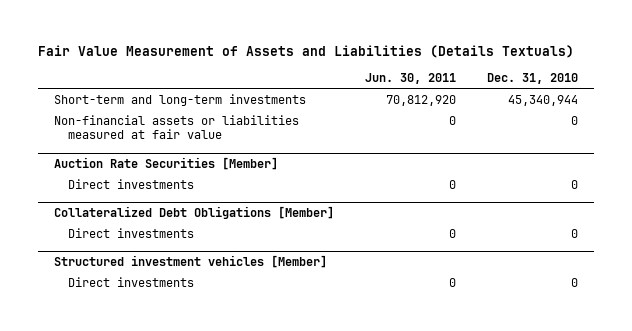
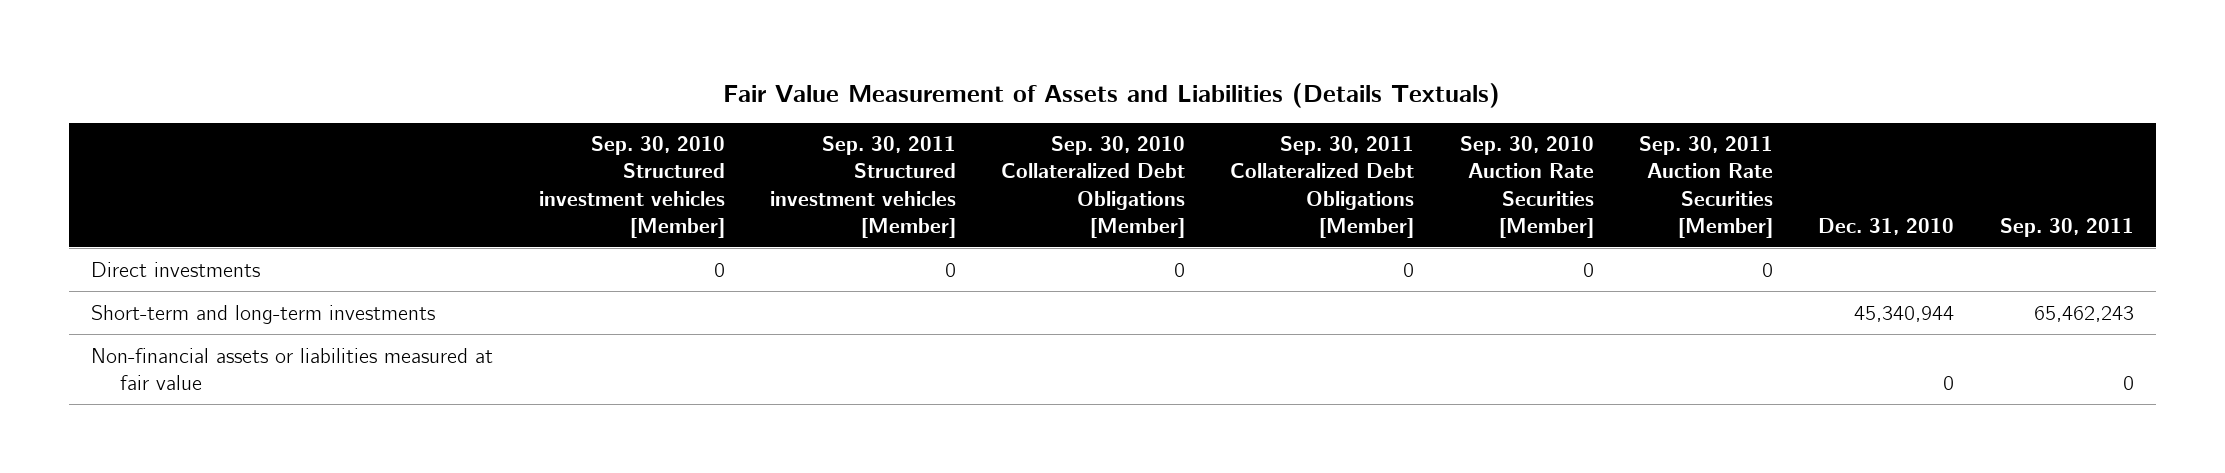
[365,72,457,84] Jun. 30, 2011 -> none
none -> [538,136,725,238] Sep. 30, 2010 Structured investment vehicles [Member]
none -> [769,136,956,238] Sep. 30, 2011 Structured investment vehicles [Member]
none -> [1001,136,1186,238] Sep. 30, 2010 Collateralized Debt Obligations [Member]
none -> [1230,136,1415,238] Sep. 30, 2011 Collateralized Debt Obligations [Member]
none -> [1459,136,1594,238] Sep. 30, 2010 Auction Rate Securities [Member]
none -> [1639,136,1774,238] Sep. 30, 2011 Auction Rate Securities [Member]
none -> [1999,217,2134,237] Sep. 30, 2011
none -> [91,261,261,277] Direct investments
[53,156,278,170] Auction Rate Securities [Member] -> none
[67,178,194,189] Direct investments -> none
[53,205,334,219] Collateralized Debt Obligations [Member] -> none
[67,227,194,238] Direct investments -> none
[53,254,327,268] Structured investment vehicles [Member] -> none
[67,276,194,287] Direct investments -> none

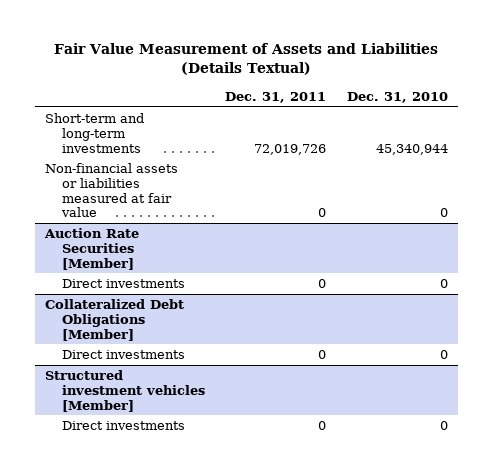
[723,82,1501,108] Fair Value Measurement of Assets and Liabilities (Details Textuals) -> [54,43,439,76] Fair Value Measurement of Assets and Liabilities (Details Textual)
[538,136,725,238] Sep. 30, 2010 Structured investment vehicles [Member] -> none
[769,136,956,238] Sep. 30, 2011 Structured investment vehicles [Member] -> none
[1001,136,1186,238] Sep. 30, 2010 Collateralized Debt Obligations [Member] -> none
[1230,136,1415,238] Sep. 30, 2011 Collateralized Debt Obligations [Member] -> none
[1459,136,1594,238] Sep. 30, 2010 Auction Rate Securities [Member] -> none
[1639,136,1774,238] Sep. 30, 2011 Auction Rate Securities [Member] -> none
[1999,217,2134,237] Sep. 30, 2011 -> none
none -> [225,91,327,103] Dec. 31, 2011
[91,261,261,277] Direct investments -> none
none -> [44,227,140,270] Auction Rate Securities [Member]
none -> [62,278,186,288] Direct investments
none -> [45,298,185,341] Collateralized Debt Obligations [Member]
none -> [62,349,186,359] Direct investments
none -> [45,369,206,412] Structured investment vehicles [Member]
none -> [62,420,186,430] Direct investments

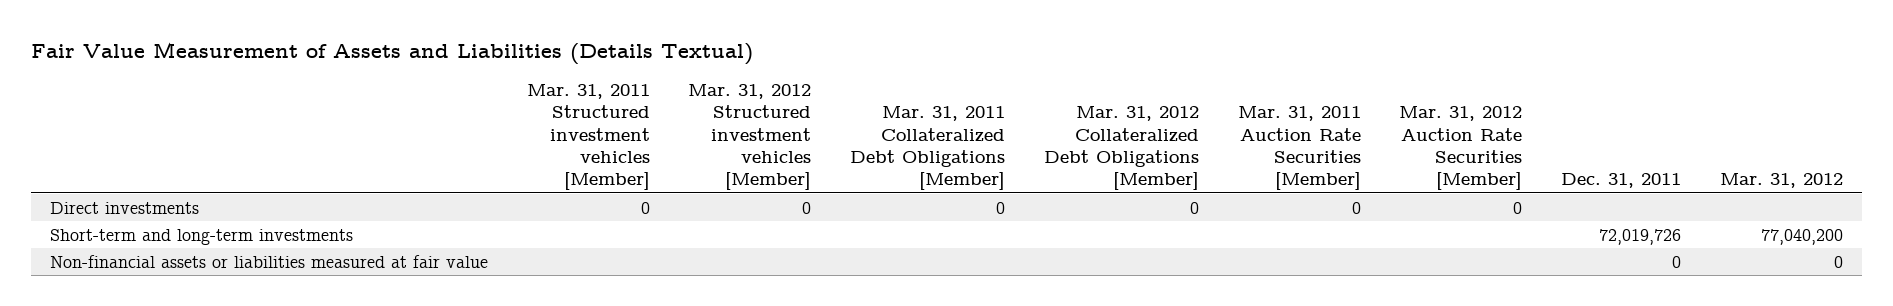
[346,91,448,103] Dec. 31, 2010 -> none
none -> [526,83,650,191] Mar. 31, 2011 Structured investment vehicles [Member]
none -> [688,83,812,191] Mar. 31, 2012 Structured investment vehicles [Member]
none -> [850,106,1006,191] Mar. 31, 2011 Collateralized Debt Obligations [Member]
none -> [1043,106,1199,191] Mar. 31, 2012 Collateralized Debt Obligations [Member]
none -> [1237,106,1361,191] Mar. 31, 2011 Auction Rate Securities [Member]
none -> [1399,106,1523,191] Mar. 31, 2012 Auction Rate Securities [Member]
none -> [1719,173,1843,189] Mar. 31, 2012
none -> [50,201,200,214] Direct investments
[44,227,140,270] Auction Rate Securities [Member] -> none
[62,278,186,288] Direct investments -> none
[45,298,185,341] Collateralized Debt Obligations [Member] -> none
[62,349,186,359] Direct investments -> none
[45,369,206,412] Structured investment vehicles [Member] -> none
[62,420,186,430] Direct investments -> none

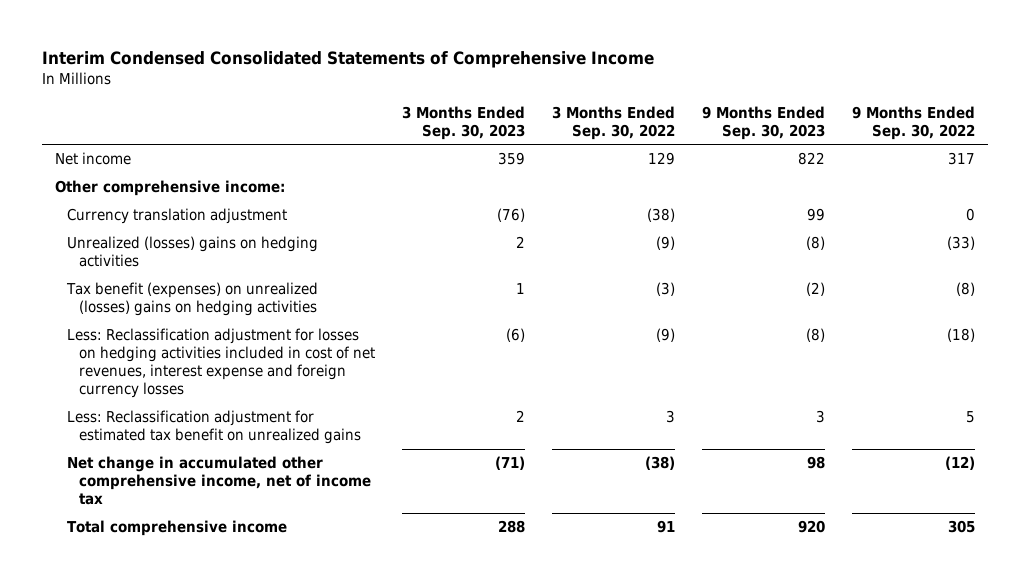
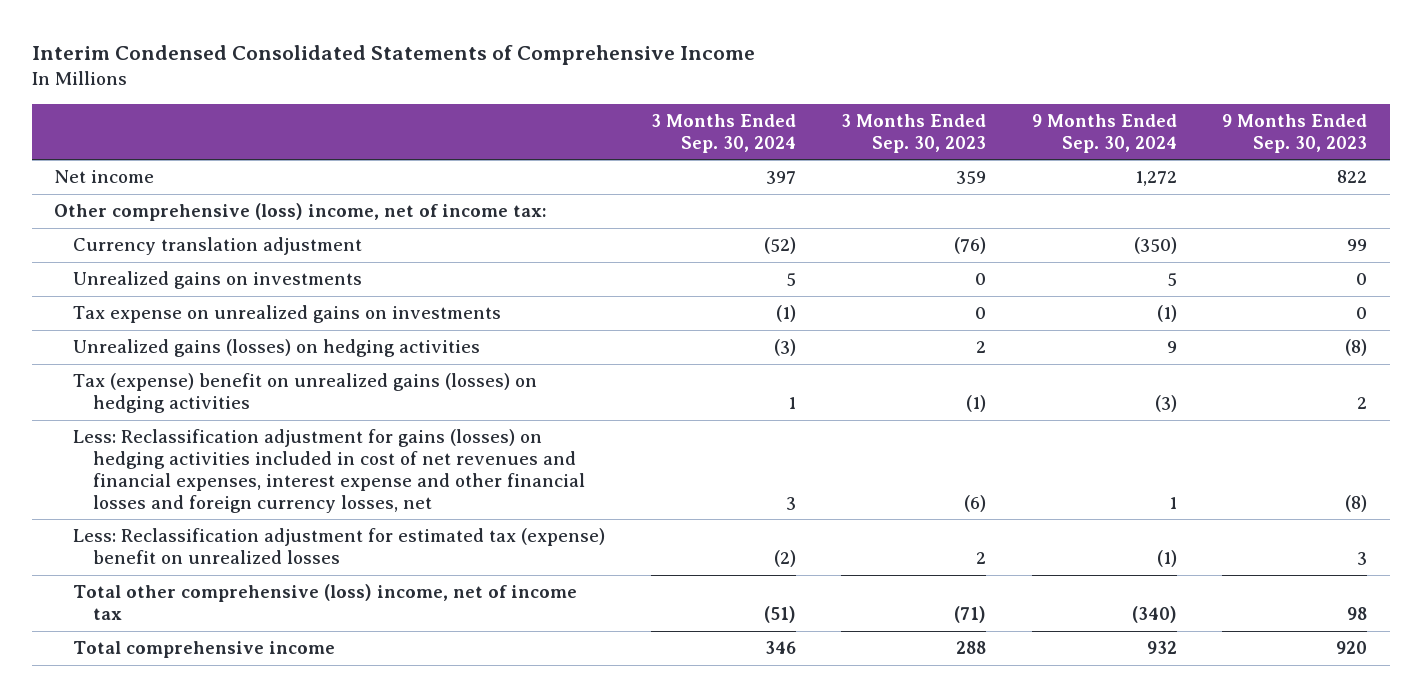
[551,105,675,140] 3 Months Ended Sep. 30, 2022 -> none
[851,105,975,140] 9 Months Ended Sep. 30, 2022 -> none
none -> [650,113,796,153] 3 Months Ended Sep. 30, 2024
none -> [1031,113,1177,153] 9 Months Ended Sep. 30, 2024
[55,180,286,197] Other comprehensive income: -> [54,203,548,222] Other comprehensive (loss) income, net of income tax:
none -> [73,271,363,290] Unrealized gains on investments
none -> [73,305,502,324] Tax expense on unrealized gains on investments
[67,236,319,268] Unrealized (losses) gains on hedging activities -> [73,339,481,358] Unrealized gains (losses) on hedging activities
[66,282,319,317] Tax benefit (expenses) on unrealized (losses) gains on hedging activities -> [73,373,538,414] Tax (expense) benefit on unrealized gains (losses) on hedging activities
[516,283,526,295] 1 -> [966,395,987,413] (1)
[805,282,825,297] (2) -> [1357,397,1368,410] 2
[67,328,376,399] Less: Reclassification adjustment for losses on hedging activities included in cost of net revenues, interest expense and foreign currency losses -> [73,429,585,513] Less: Reclassification adjustment for gains (losses) on hedging activities included in cost of net revenues and financial expenses, interest expense and other financial losses and foreign currency losses, net
[67,410,362,445] Less: Reclassification adjustment for estimated tax benefit on unrealized gains -> [73,528,606,565] Less: Reclassification adjustment for estimated tax (expense) benefit on unrealized losses
[67,456,372,506] Net change in accumulated other comprehensive income, net of income tax -> [73,584,578,621] Total other comprehensive (loss) income, net of income tax

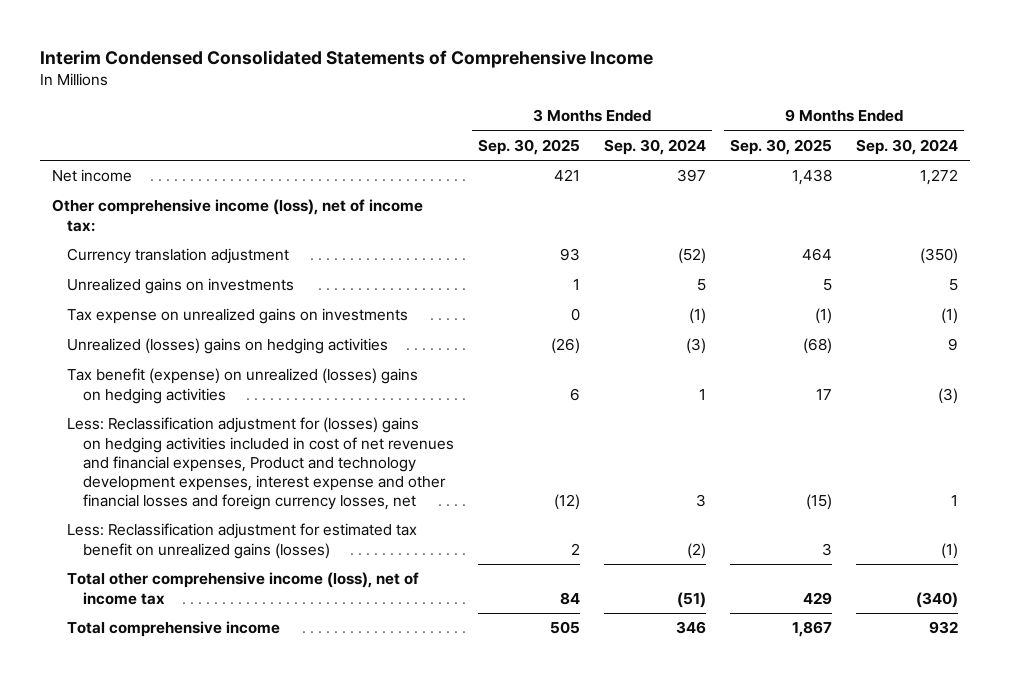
[841,113,987,153] 3 Months Ended Sep. 30, 2023 -> none
[1222,113,1368,153] 9 Months Ended Sep. 30, 2023 -> none
none -> [478,138,581,155] Sep. 30, 2025
none -> [730,138,833,155] Sep. 30, 2025
[54,203,548,222] Other comprehensive (loss) income, net of income tax: -> [51,199,423,232] Other comprehensive income (loss), net of income tax:
[73,339,481,358] Unrealized gains (losses) on hedging activities -> [67,338,389,355] Unrealized (losses) gains on hedging activities
[73,373,538,414] Tax (expense) benefit on unrealized gains (losses) on hedging activities -> [67,368,419,404] Tax benefit (expense) on unrealized (losses) gains on hedging activities
[73,429,585,513] Less: Reclassification adjustment for gains (losses) on hedging activities included in cost of net revenues and financial expenses, interest expense and other financial losses and foreign currency losses, net -> [67,417,455,510] Less: Reclassification adjustment for (losses) gains on hedging activities included in cost of net revenues and financial expenses, Product and technology development expenses, interest expense and other financial losses and foreign currency losses, net
[73,528,606,565] Less: Reclassification adjustment for estimated tax (expense) benefit on unrealized losses -> [67,523,418,559] Less: Reclassification adjustment for estimated tax benefit on unrealized gains (losses)
[73,584,578,621] Total other comprehensive (loss) income, net of income tax -> [67,572,420,605] Total other comprehensive income (loss), net of income tax

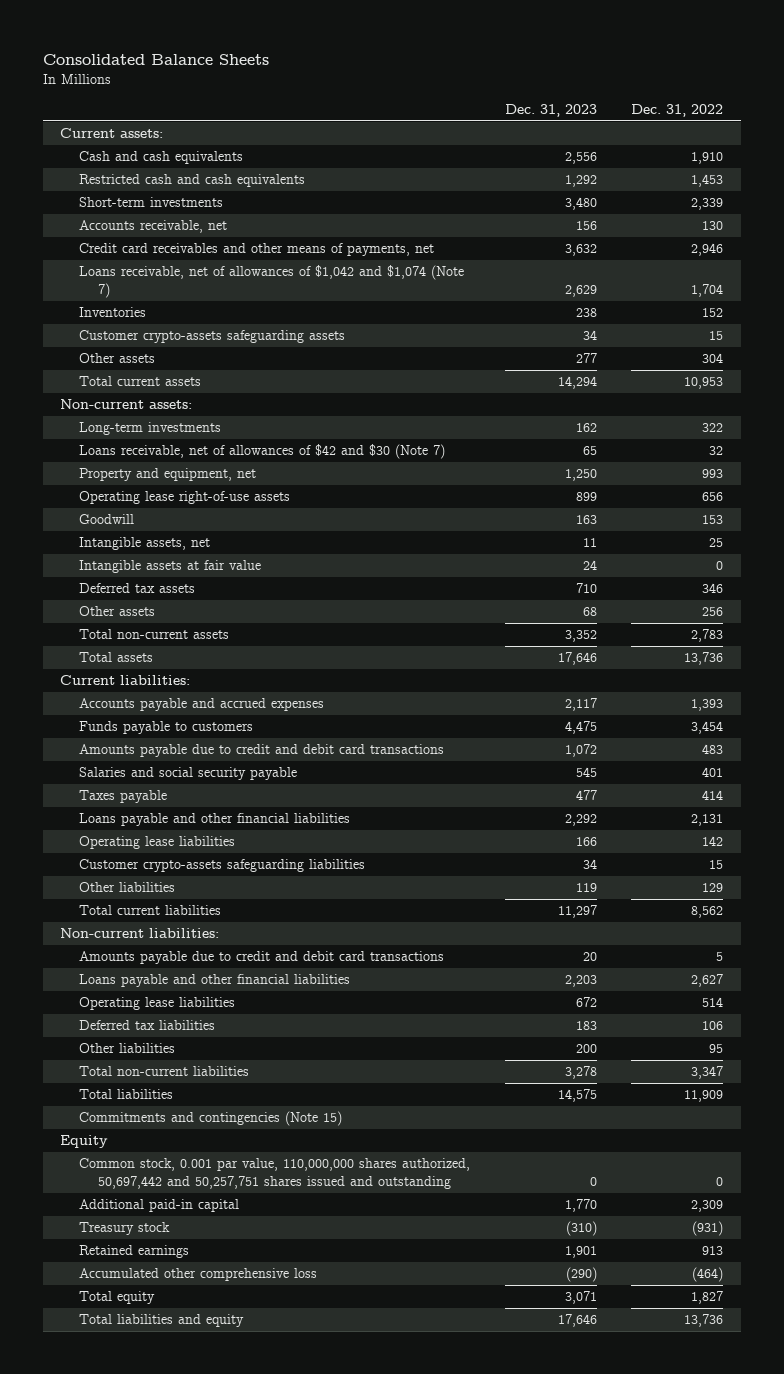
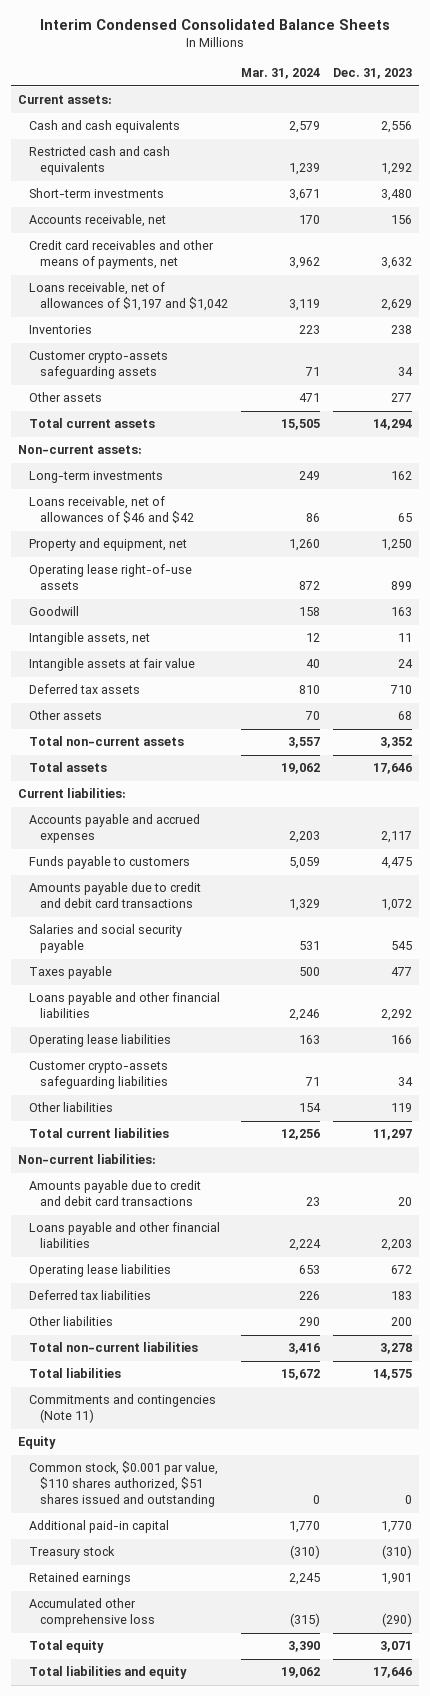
[42,53,269,65] Consolidated Balance Sheets -> [39,19,390,31] Interim Condensed Consolidated Balance Sheets
[631,104,724,118] Dec. 31, 2022 -> none
none -> [241,68,321,80] Mar. 31, 2024
[78,265,464,299] Loans receivable, net of allowances of $1,042 and $1,074 (Note 7) -> [28,282,229,312] Loans receivable, net of allowances of $1,197 and $1,042
[78,444,445,460] Loans receivable, net of allowances of $42 and $30 (Note 7) -> [28,496,195,524] Loans receivable, net of allowances of $46 and $42
[78,1111,342,1127] Commitments and contingencies (Note 15) -> [28,1394,216,1424] Commitments and contingencies (Note 11)
[78,1158,470,1190] Common stock, 0.001 par value, 110,000,000 shares authorized, 50,697,442 and 50,257,751 shares issued and outstanding -> [28,1461,218,1508] Common stock, $0.001 par value, $110 shares authorized, $51 shares issued and outstanding

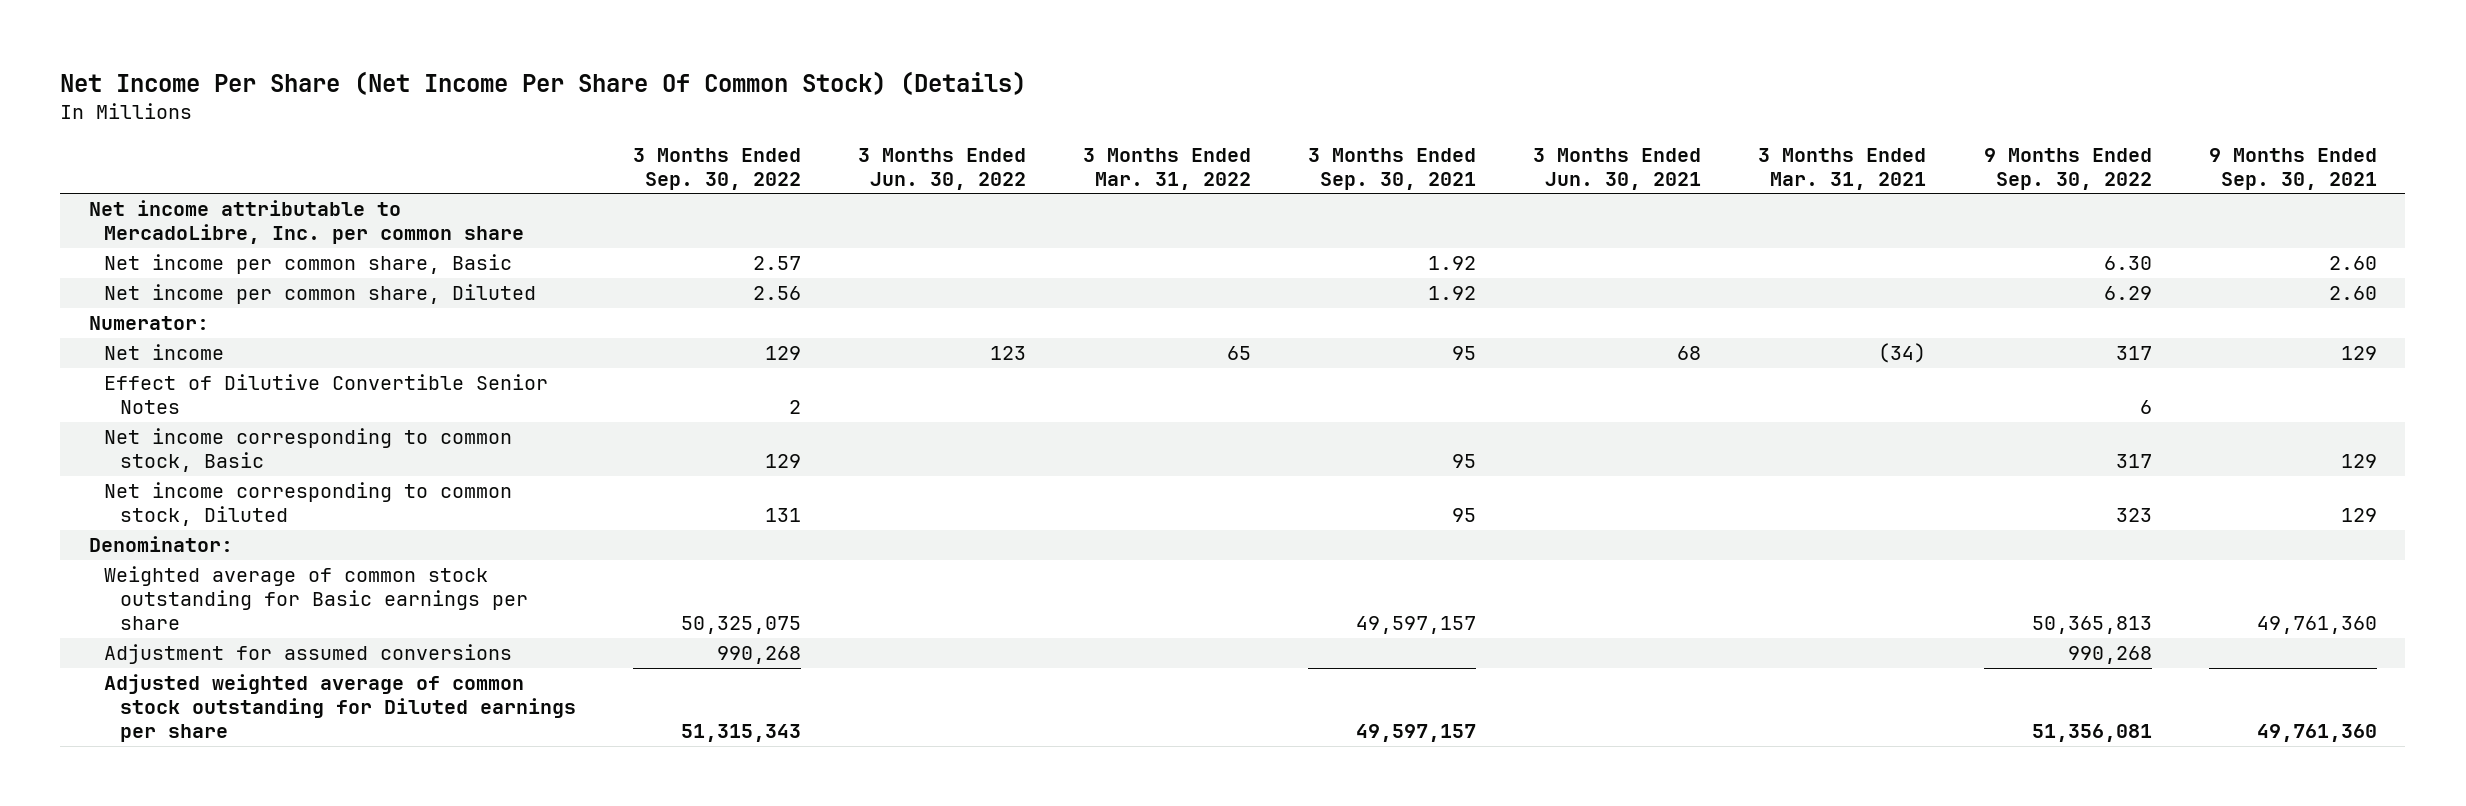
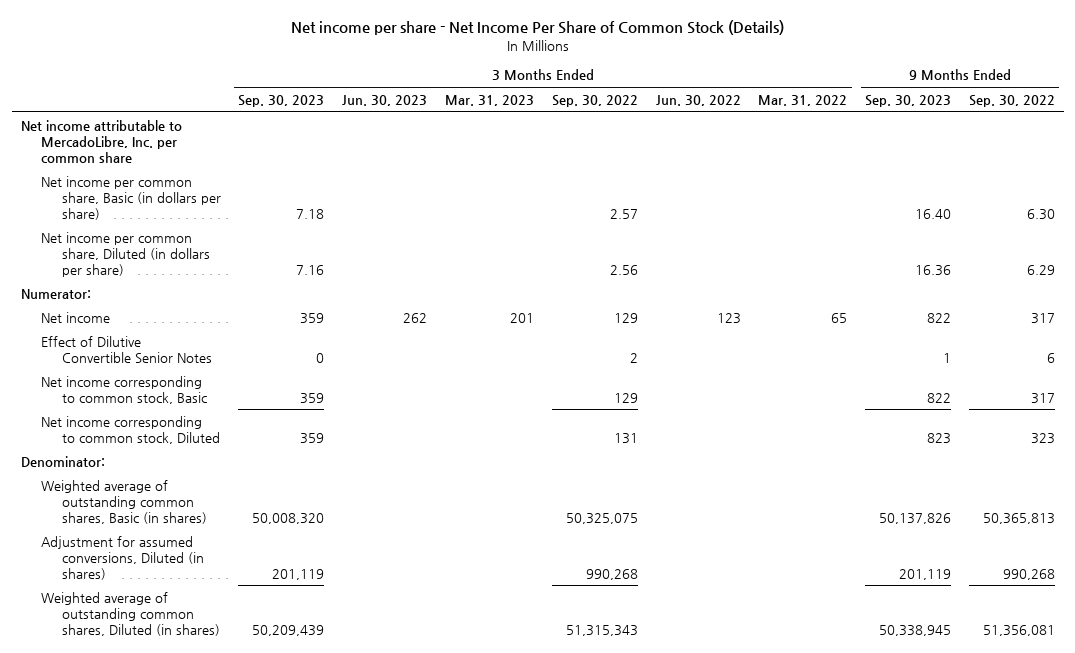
[60,70,1027,95] Net Income Per Share (Net Income Per Share Of Common Stock) (Details) -> [290,19,784,35] Net income per share - Net Income Per Share of Common Stock (Details)
[1308,147,1477,190] 3 Months Ended Sep. 30, 2021 -> none
[1533,147,1702,190] 3 Months Ended Jun. 30, 2021 -> none
[1758,147,1927,190] 3 Months Ended Mar. 31, 2021 -> none
[2208,147,2377,190] 9 Months Ended Sep. 30, 2021 -> none
none -> [238,94,325,107] Sep. 30, 2023
none -> [342,94,428,106] Jun. 30, 2023
none -> [444,94,534,106] Mar. 31, 2023
none -> [865,94,952,107] Sep. 30, 2023
[104,254,513,275] Net income per common share, Basic -> [41,175,221,220] Net income per common share, Basic (in dollars per share)
[104,284,537,305] Net income per common share, Diluted -> [41,231,210,277] Net income per common share, Diluted (in dollars per share)
[104,566,528,631] Weighted average of common stock outstanding for Basic earnings per share -> [41,479,207,524] Weighted average of outstanding common shares, Basic (in shares)
[104,644,513,665] Adjustment for assumed conversions -> [41,535,204,580] Adjustment for assumed conversions, Diluted (in shares)
[104,674,576,743] Adjusted weighted average of common stock outstanding for Diluted earnings per share -> [41,591,220,636] Weighted average of outstanding common shares, Diluted (in shares)

